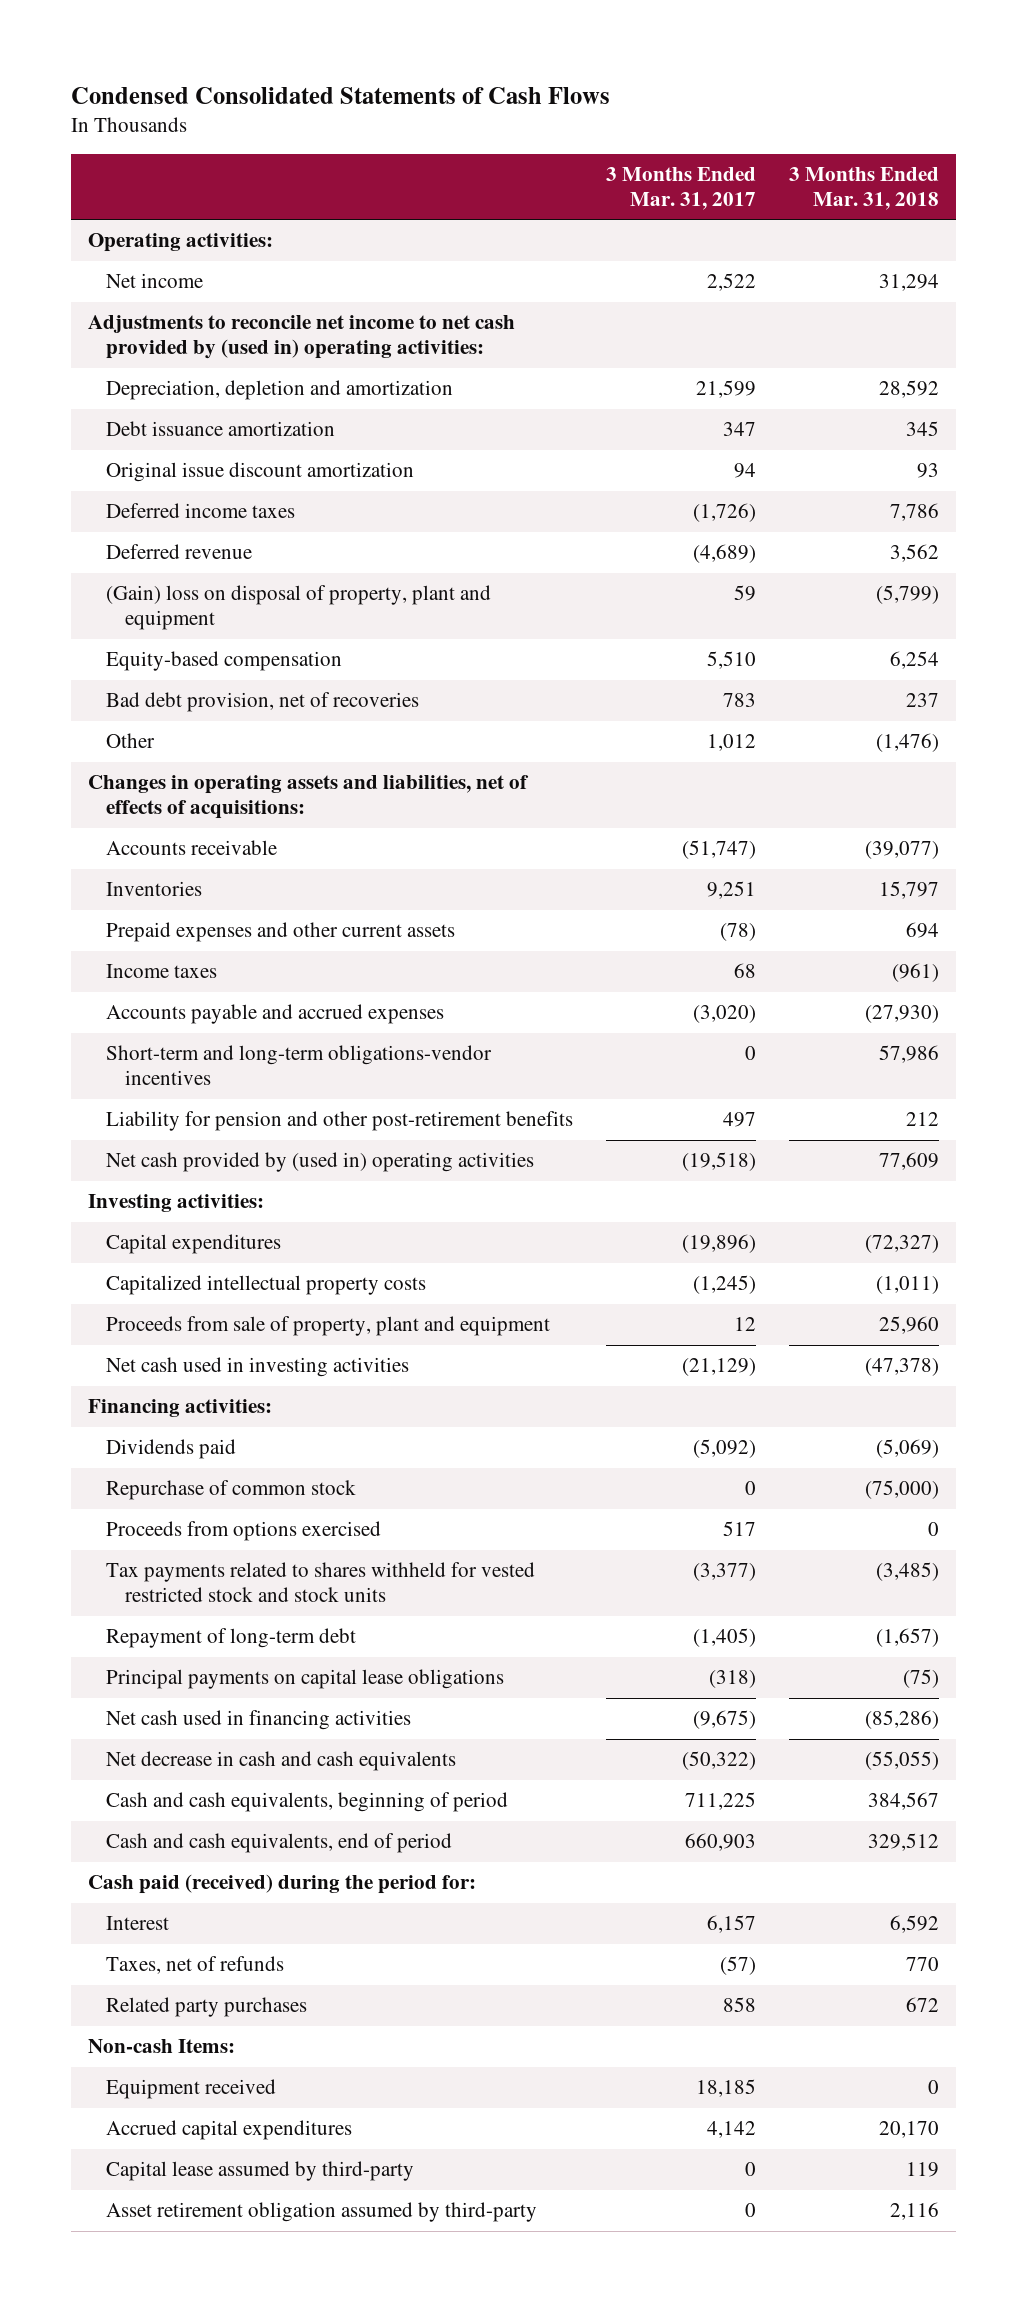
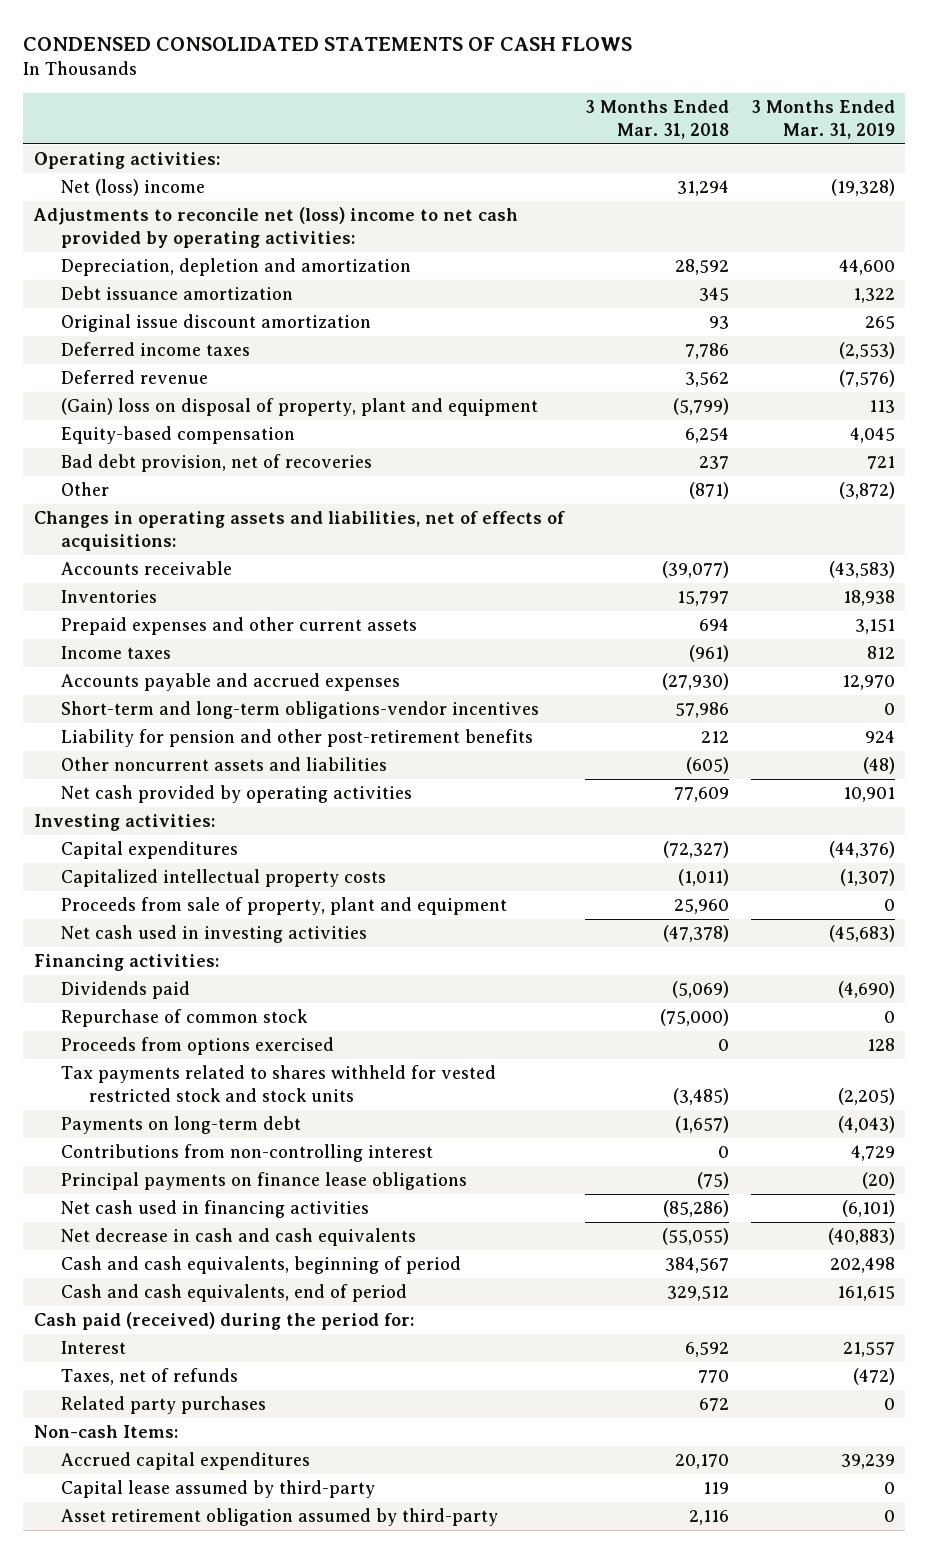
[71,86,611,104] Condensed Consolidated Statements of Cash Flows -> [23,37,633,52] CONDENSED CONSOLIDATED STATEMENTS OF CASH FLOWS
[606,167,757,210] 3 Months Ended Mar. 31, 2017 -> none
none -> [750,100,895,140] 3 Months Ended Mar. 31, 2019
[106,273,204,289] Net income -> [61,179,206,197] Net (loss) income
[87,315,515,360] Adjustments to reconcile net income to net cash provided by (used in) operating activities: -> [32,207,518,249] Adjustments to reconcile net (loss) income to net cash provided by operating activities:
[876,733,940,753] (1,476) -> [689,482,730,500] (871)
none -> [61,757,388,772] Other noncurrent assets and liabilities
[106,1152,535,1173] Net cash provided by (used in) operating activities -> [61,785,413,804] Net cash provided by operating activities
[106,1628,357,1649] Repayment of long-term debt -> [61,1116,302,1135] Payments on long-term debt
none -> [61,1144,434,1163] Contributions from non-controlling interest
[106,1669,505,1690] Principal payments on capital lease obligations -> [61,1172,468,1191] Principal payments on finance lease obligations
[106,2079,277,2100] Equipment received -> none

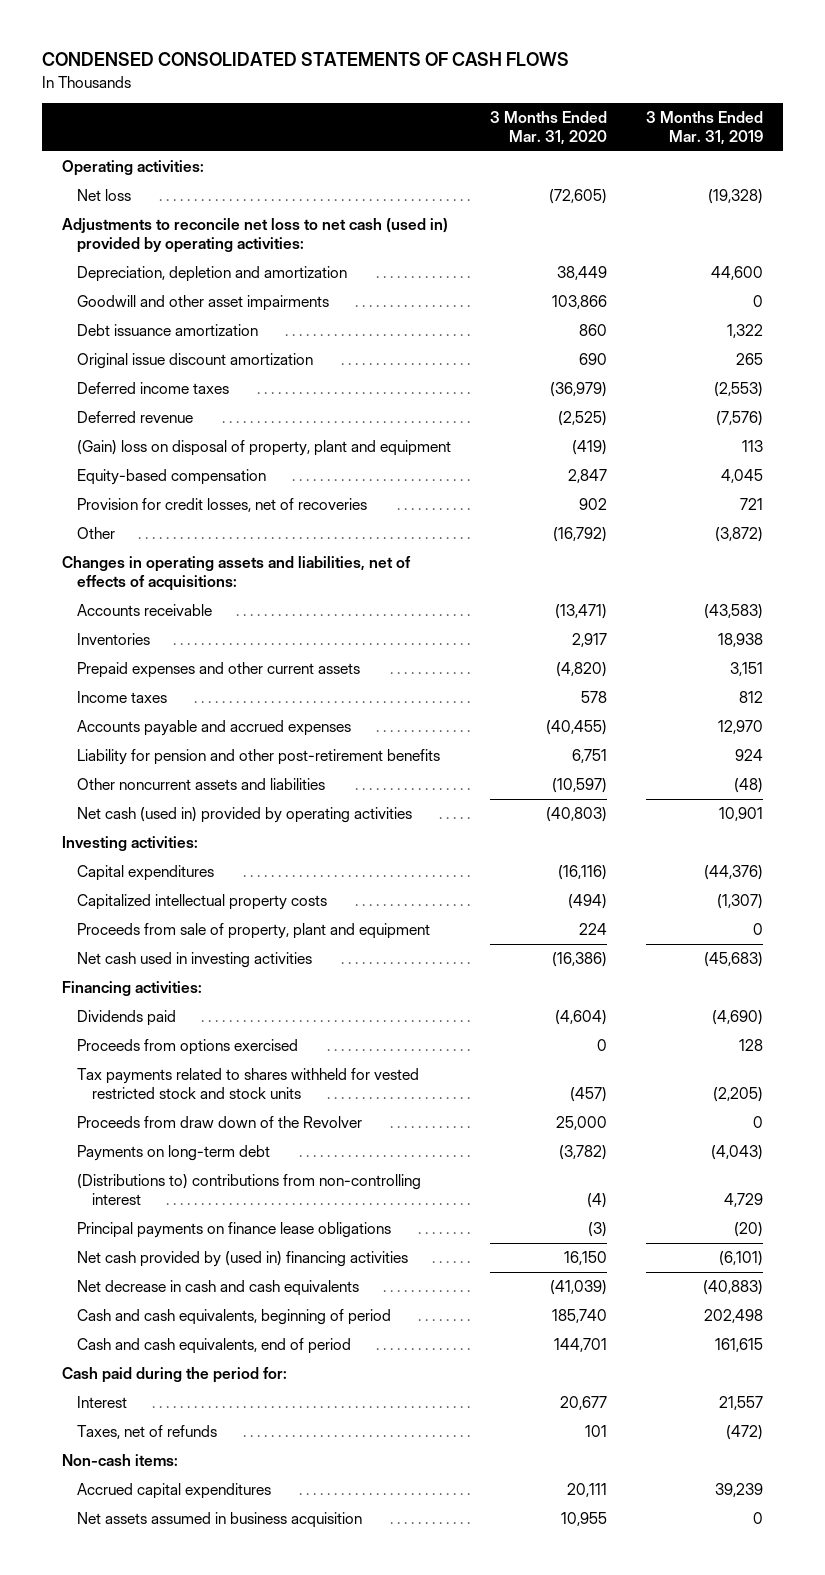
[585,100,730,140] 3 Months Ended Mar. 31, 2018 -> none
none -> [489,111,607,145] 3 Months Ended Mar. 31, 2020
[61,179,206,197] Net (loss) income -> [76,189,131,202] Net loss
[32,207,518,249] Adjustments to reconcile net (loss) income to net cash provided by operating activities: -> [61,218,448,253] Adjustments to reconcile net loss to net cash (used in) provided by operating activities:
none -> [76,295,329,312] Goodwill and other asset impairments
[61,454,373,473] Bad debt provision, net of recoveries -> [76,498,367,513] Provision for credit losses, net of recoveries
[61,701,540,720] Short-term and long-term obligations-vendor incentives -> none
[61,785,413,804] Net cash provided by operating activities -> [76,807,412,824] Net cash (used in) provided by operating activities
[61,1009,309,1028] Repurchase of common stock -> none
none -> [76,1116,362,1129] Proceeds from draw down of the Revolver
[61,1144,434,1163] Contributions from non-controlling interest -> [76,1174,421,1205] (Distributions to) contributions from non-controlling interest
[61,1200,370,1219] Net cash used in financing activities -> [76,1251,408,1268] Net cash provided by (used in) financing activities
[33,1312,414,1331] Cash paid (received) during the period for: -> [61,1367,287,1384] Cash paid during the period for:
[61,1396,267,1415] Related party purchases -> none
[33,1425,178,1439] Non-cash Items: -> [61,1454,178,1467] Non-cash items:
[61,1480,376,1499] Capital lease assumed by third-party -> none
[61,1508,499,1527] Asset retirement obligation assumed by third-party -> none
none -> [76,1512,362,1529] Net assets assumed in business acquisition

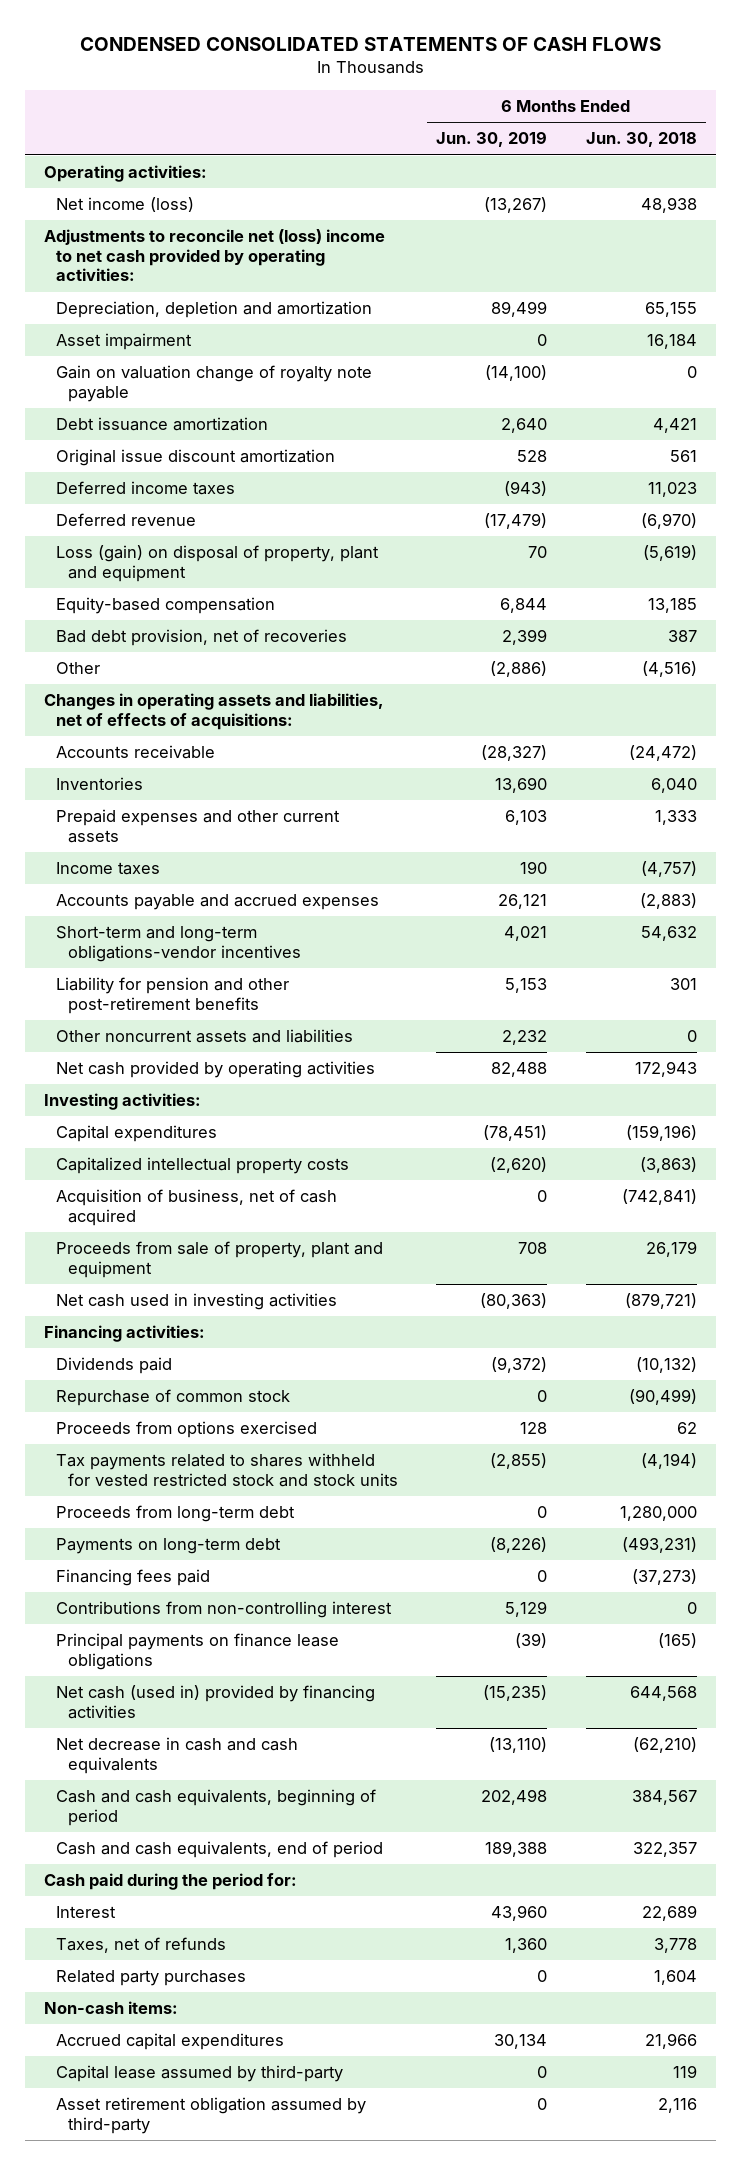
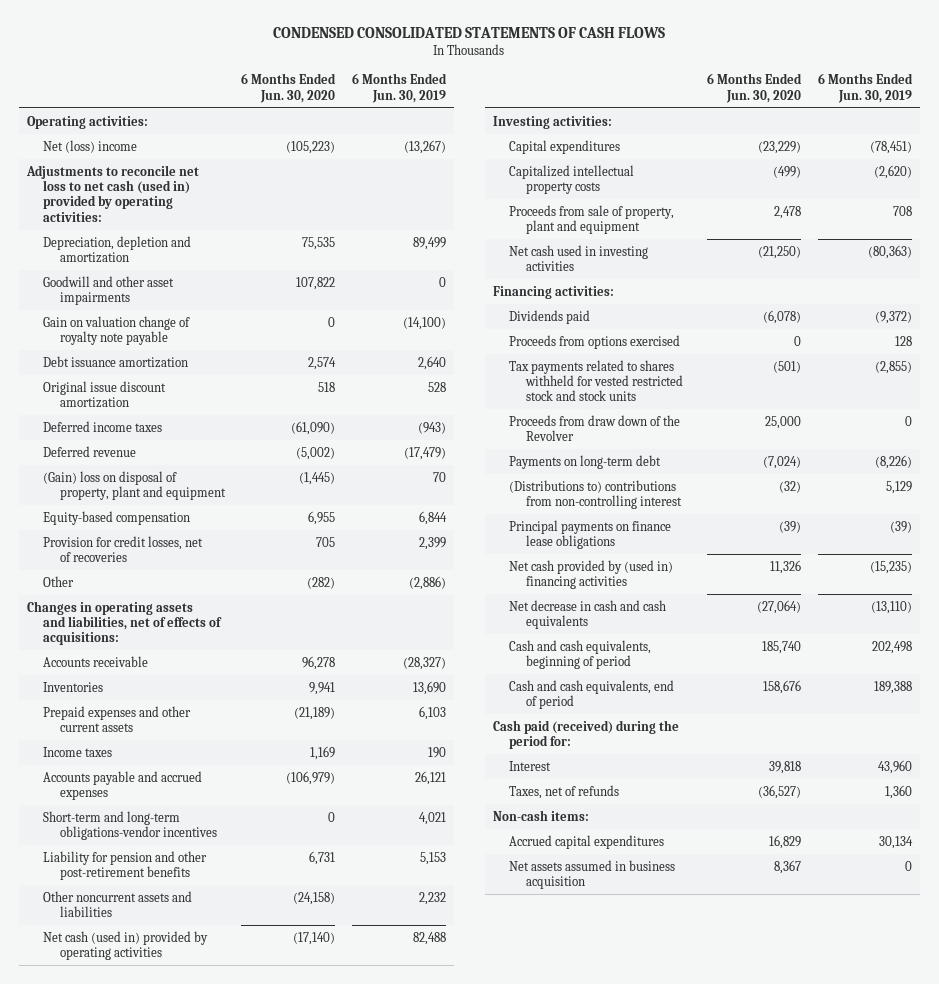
[585,132,697,148] Jun. 30, 2018 -> none
none -> [241,73,337,103] 6 Months Ended Jun. 30, 2020
[56,197,195,213] Net income (loss) -> [43,139,138,153] Net (loss) income
[44,229,386,282] Adjustments to reconcile net (loss) income to net cash provided by operating activities: -> [26,164,200,222] Adjustments to reconcile net loss to net cash (used in) provided by operating activities:
[56,333,193,351] Asset impairment -> [43,275,175,305] Goodwill and other asset impairments
[56,545,380,582] Loss (gain) on disposal of property, plant and equipment -> [43,470,226,500] (Gain) loss on disposal of property, plant and equipment
[56,629,348,647] Bad debt provision, net of recoveries -> [43,535,204,562] Provision for credit losses, net of recoveries
[56,1061,376,1079] Net cash provided by operating activities -> [43,930,209,960] Net cash (used in) provided by operating activities
[56,1189,338,1226] Acquisition of business, net of cash acquired -> none
[56,1389,291,1407] Repurchase of common stock -> none
[56,1505,296,1523] Proceeds from long-term debt -> [509,414,681,441] Proceeds from draw down of the Revolver
[56,1569,211,1587] Financing fees paid -> none
[56,1601,393,1619] Contributions from non-controlling interest -> [509,479,682,509] (Distributions to) contributions from non-controlling interest
[56,1685,376,1719] Net cash (used in) provided by financing activities -> [509,559,674,589] Net cash provided by (used in) financing activities
[44,1873,298,1891] Cash paid during the period for: -> [493,719,680,749] Cash paid (received) during the period for:
[56,1970,247,1987] Related party purchases -> none
[56,2065,344,2083] Capital lease assumed by third-party -> none
[56,2097,367,2134] Asset retirement obligation assumed by third-party -> none
none -> [509,859,676,889] Net assets assumed in business acquisition

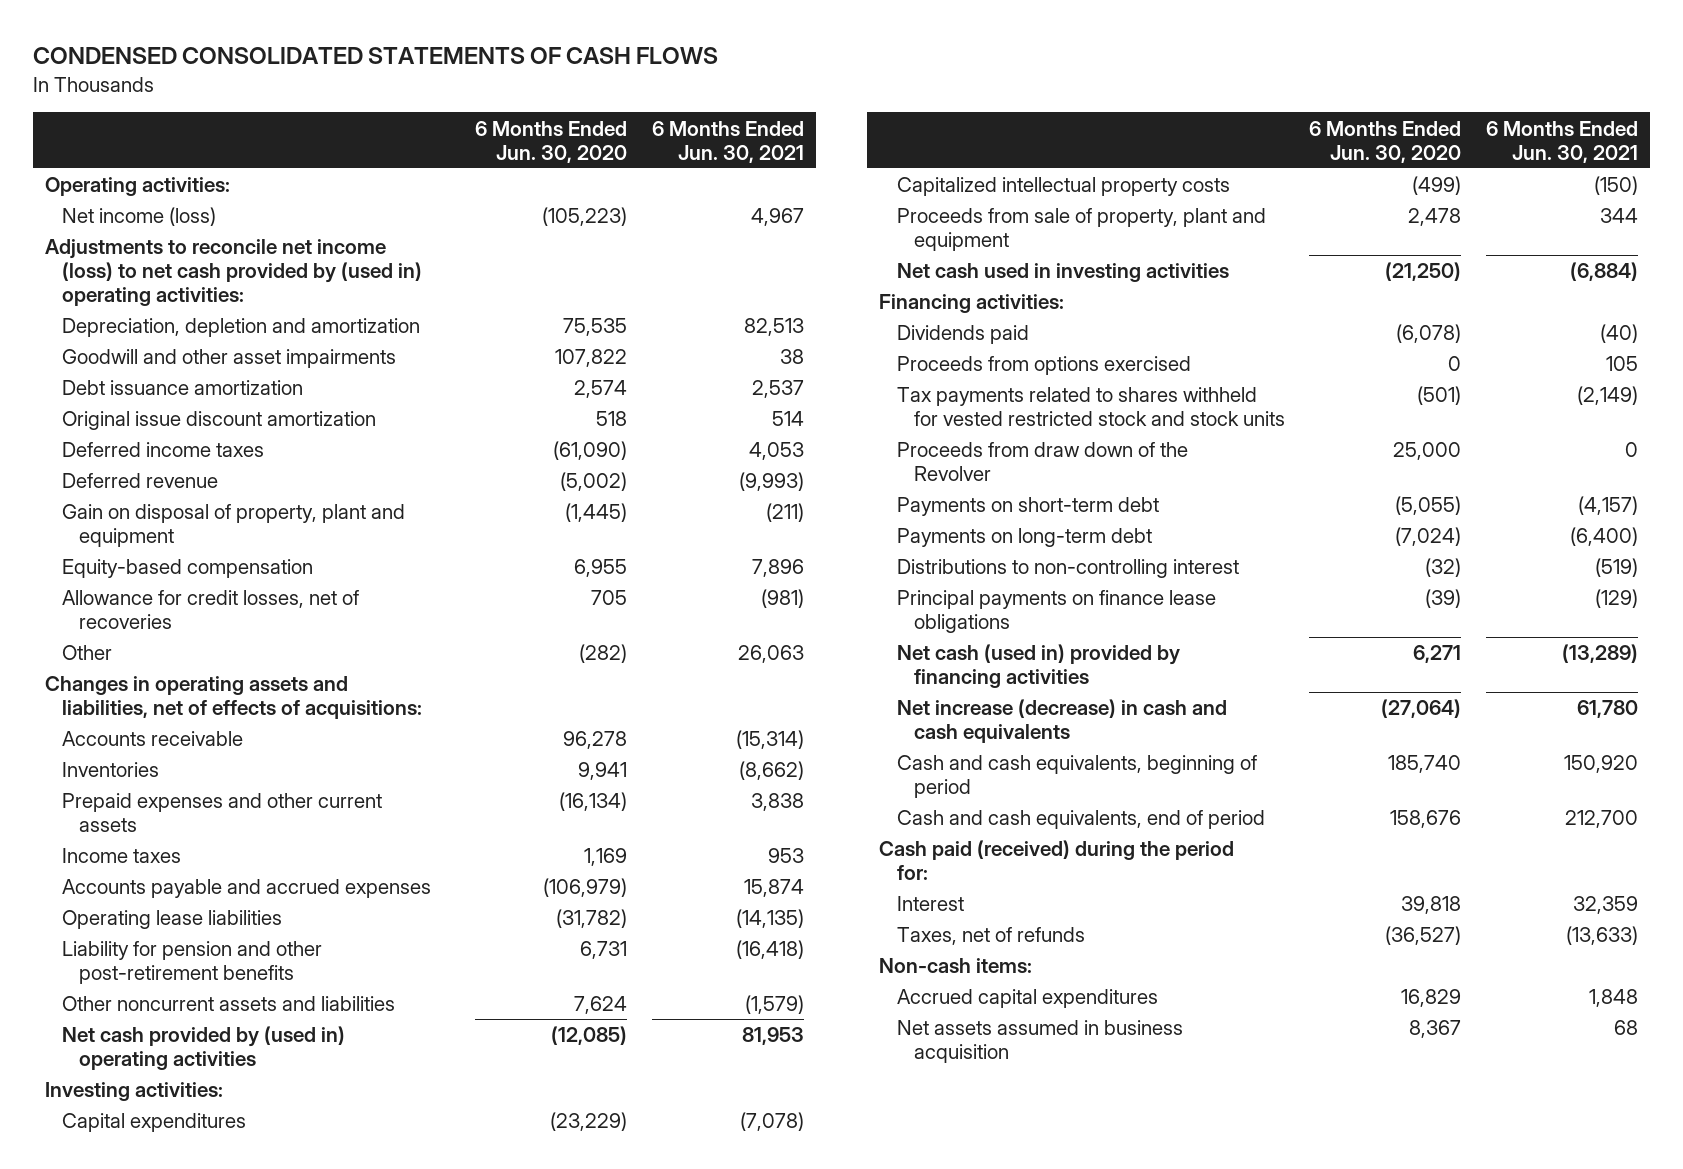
[351,73,447,103] 6 Months Ended Jun. 30, 2019 -> none
none -> [651,120,804,163] 6 Months Ended Jun. 30, 2021
[43,139,138,153] Net (loss) income -> [62,207,217,227] Net income (loss)
[26,164,200,222] Adjustments to reconcile net loss to net cash (used in) provided by operating activities: -> [44,239,423,307] Adjustments to reconcile net income (loss) to net cash provided by (used in) operating activities:
[43,315,191,345] Gain on valuation change of royalty note payable -> none
[43,470,226,500] (Gain) loss on disposal of property, plant and equipment -> [62,504,406,548] Gain on disposal of property, plant and equipment
[43,535,204,562] Provision for credit losses, net of recoveries -> [62,590,360,630] Allowance for credit losses, net of recoveries
[294,706,336,720] (21,189) -> [559,792,628,812] (16,134)
[43,810,217,840] Short-term and long-term obligations-vendor incentives -> none
none -> [62,910,283,930] Operating lease liabilities
[293,891,336,905] (24,158) -> [574,996,628,1015] 7,624
[43,930,209,960] Net cash (used in) provided by operating activities -> [62,1026,346,1071] Net cash provided by (used in) operating activities
[293,931,336,945] (17,140) -> [551,1026,628,1046] (12,085)
none -> [896,497,1159,517] Payments on short-term debt
[509,479,682,509] (Distributions to) contributions from non-controlling interest -> [896,559,1239,579] Distributions to non-controlling interest
[509,559,674,589] Net cash provided by (used in) financing activities -> [896,644,1180,689] Net cash (used in) provided by financing activities
[770,559,802,574] 11,326 -> [1413,645,1462,664] 6,271
[509,599,667,629] Net decrease in cash and cash equivalents -> [896,699,1227,744] Net increase (decrease) in cash and cash equivalents

